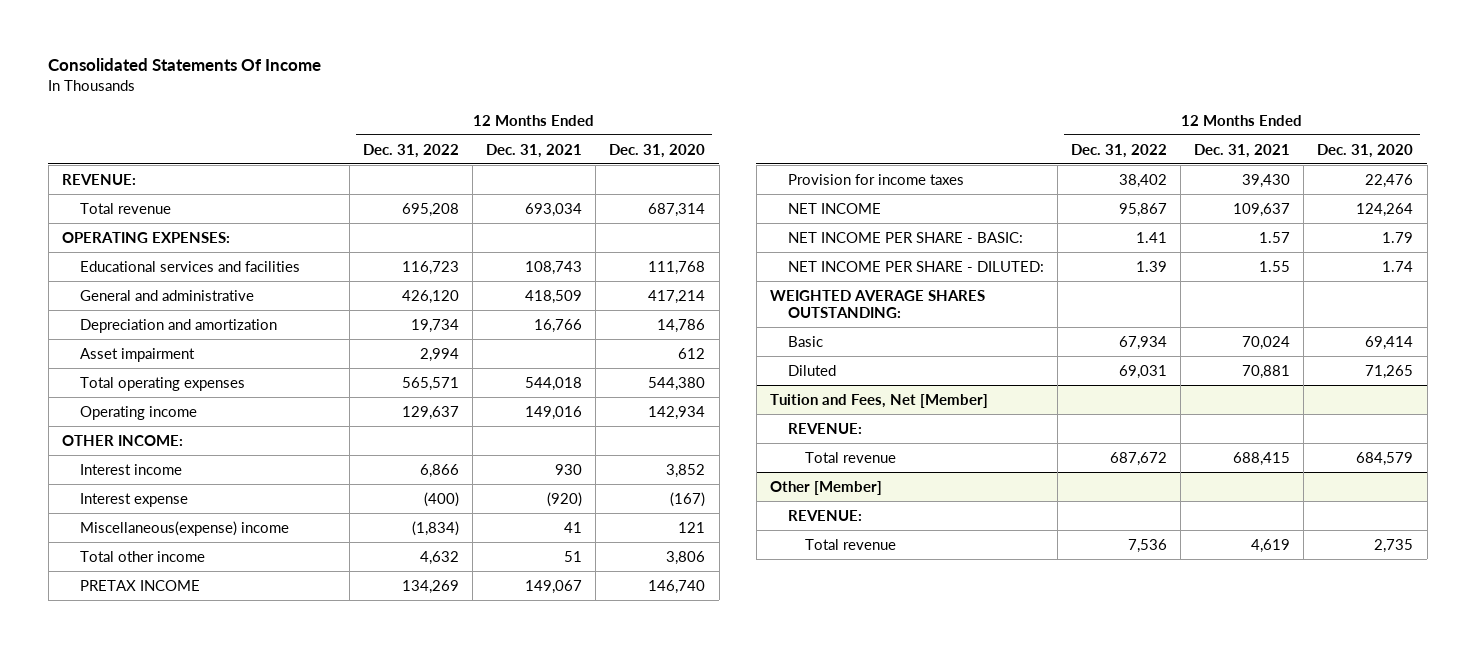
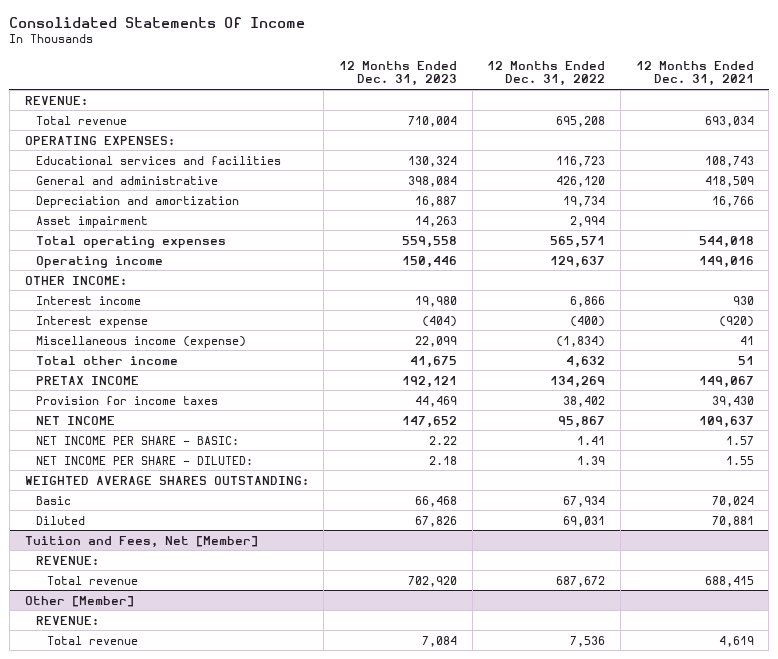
[609,143,706,158] Dec. 31, 2020 -> none
none -> [338,60,457,87] 12 Months Ended Dec. 31, 2023
[79,520,289,536] Miscellaneous(expense) income -> [35,335,246,348] Miscellaneous income (expense)

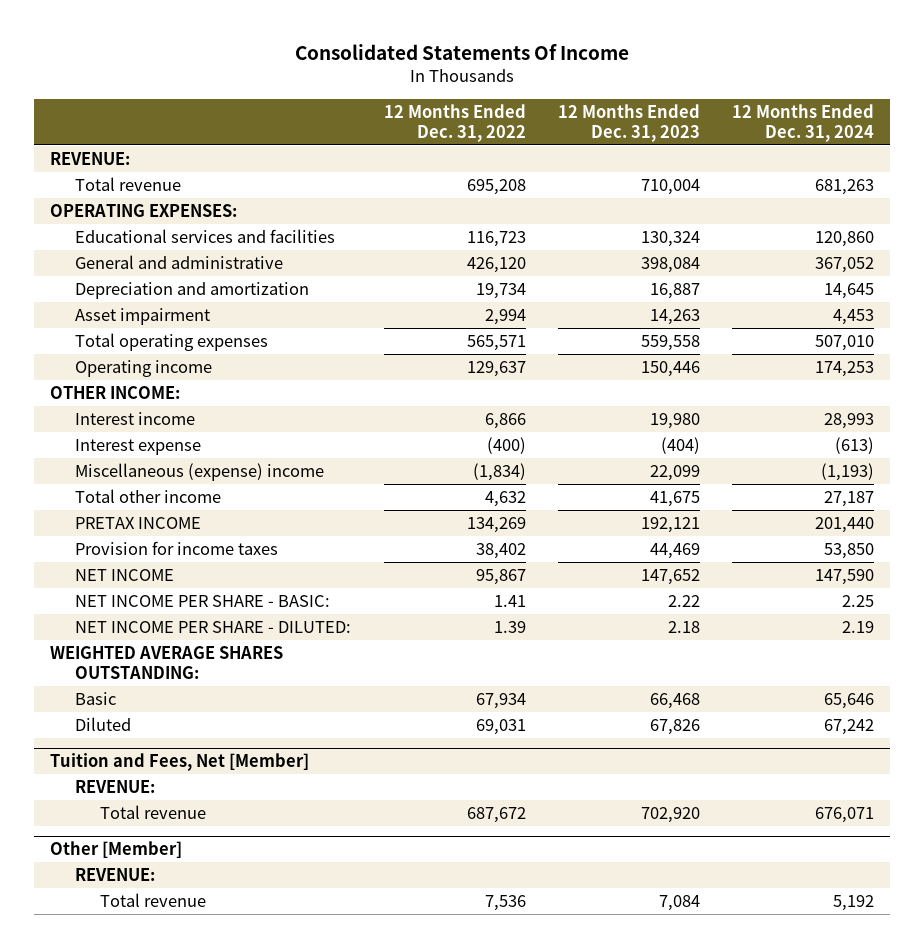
[635,60,754,87] 12 Months Ended Dec. 31, 2021 -> none
none -> [732,103,875,142] 12 Months Ended Dec. 31, 2024
[35,335,246,348] Miscellaneous income (expense) -> [75,462,325,481] Miscellaneous (expense) income

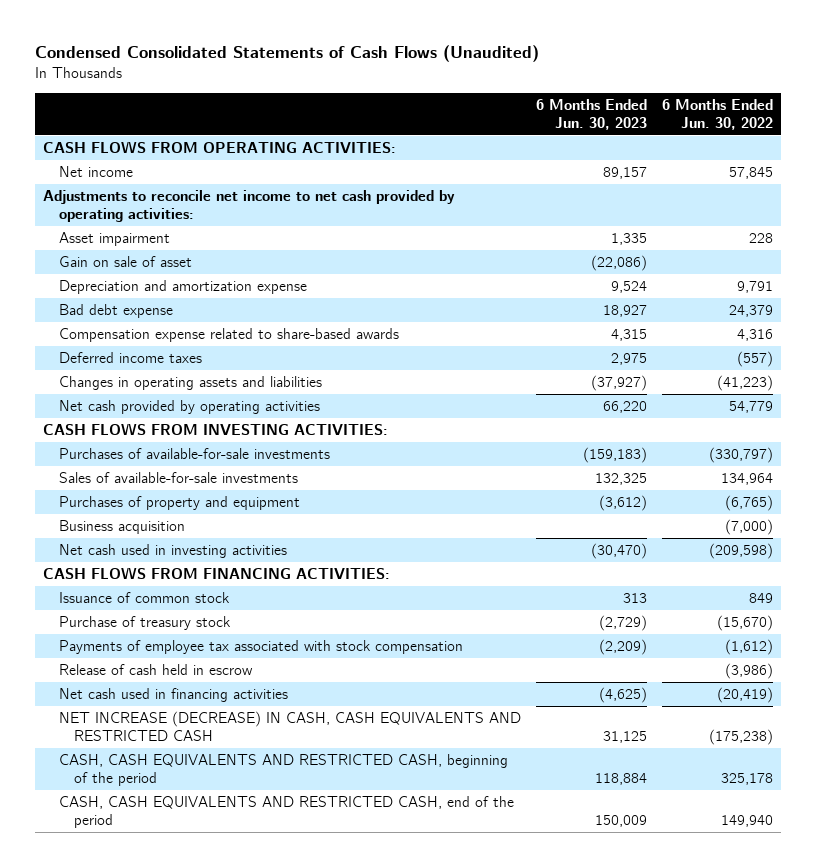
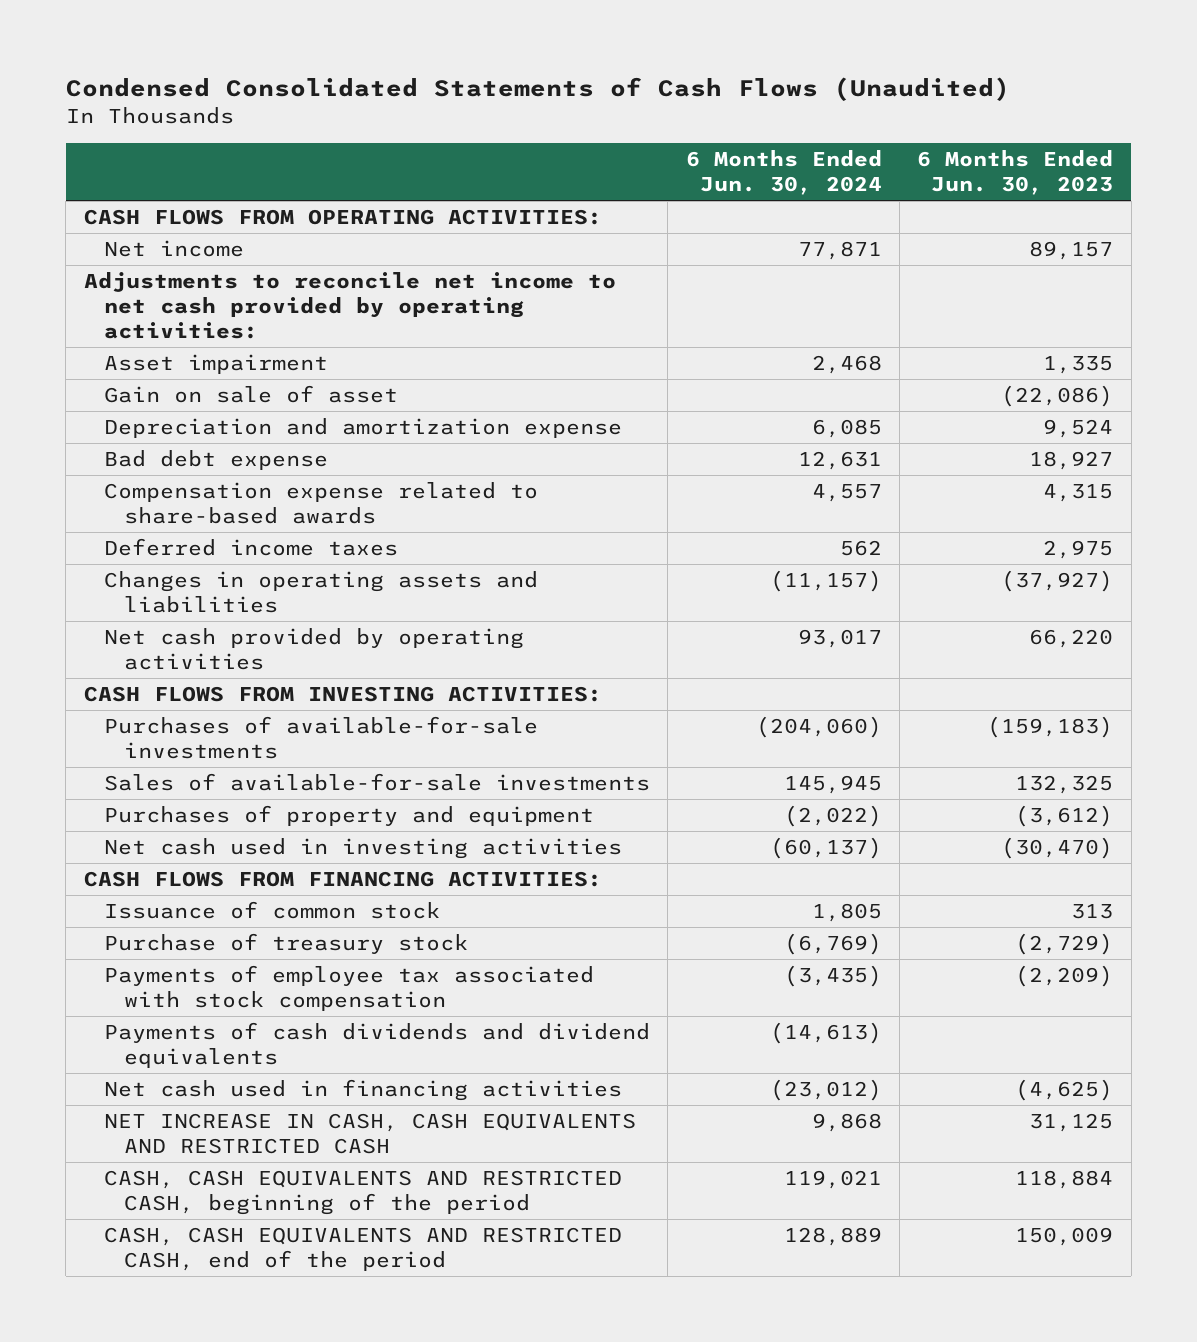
[661,98,773,131] 6 Months Ended Jun. 30, 2022 -> none
none -> [685,149,882,195] 6 Months Ended Jun. 30, 2024
[58,519,185,534] Business acquisition -> none
[58,663,253,675] Release of cash held in escrow -> none
none -> [103,1021,650,1069] Payments of cash dividends and dividend equivalents
[58,710,521,742] NET INCREASE (DECREASE) IN CASH, CASH EQUIVALENTS AND RESTRICTED CASH -> [103,1112,636,1155] NET INCREASE IN CASH, CASH EQUIVALENTS AND RESTRICTED CASH

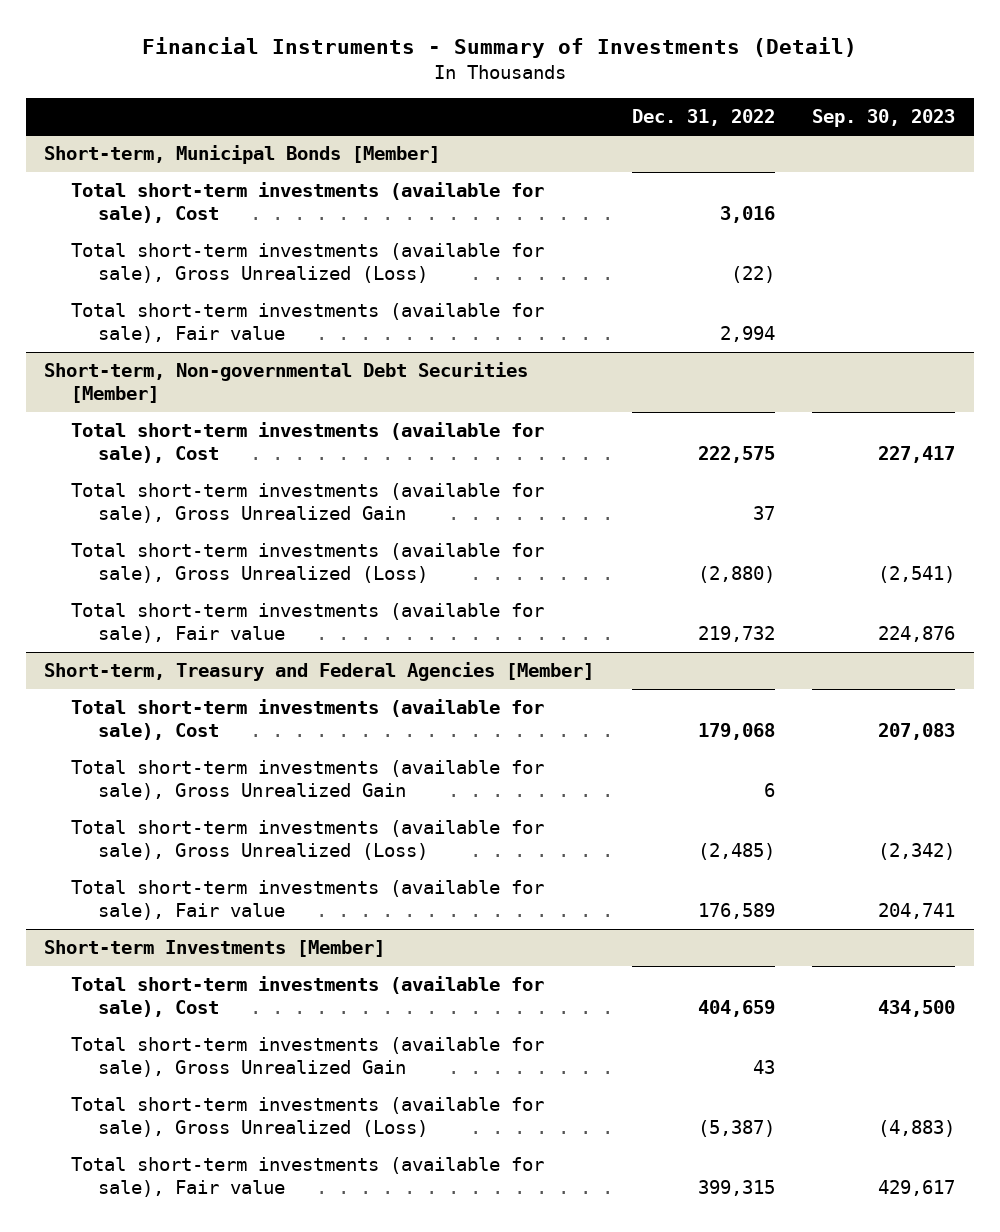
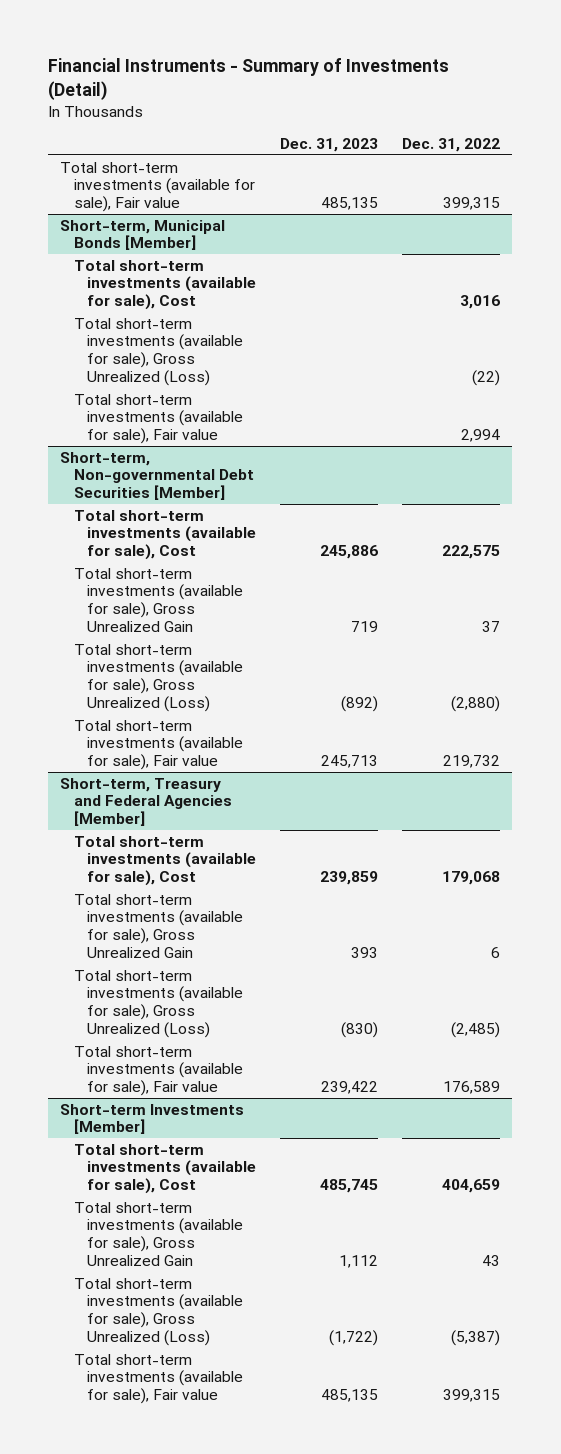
[812,108,956,127] Sep. 30, 2023 -> none
none -> [280,137,379,152] Dec. 31, 2023
none -> [60,161,255,213] Total short-term investments (available for sale), Fair value

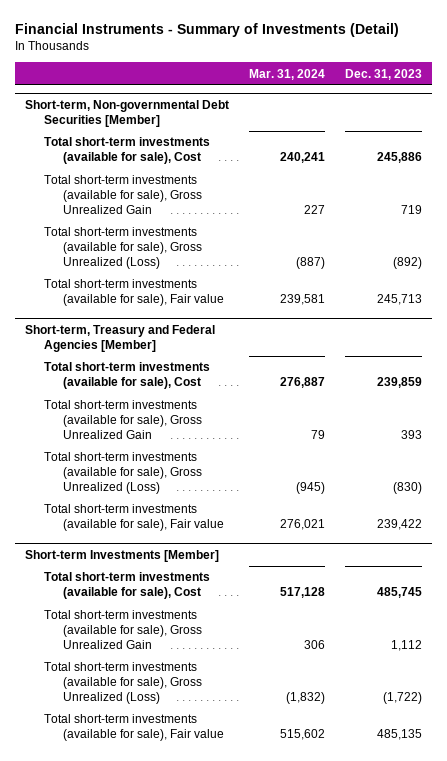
[402,137,501,152] Dec. 31, 2022 -> none
none -> [248,68,325,80] Mar. 31, 2024
[60,161,255,213] Total short-term investments (available for sale), Fair value -> none
[60,219,226,251] Short-term, Municipal Bonds [Member] -> none
[73,259,256,311] Total short-term investments (available for sale), Cost -> none
[73,317,243,387] Total short-term investments (available for sale), Gross Unrealized (Loss) -> none
[73,393,243,445] Total short-term investments (available for sale), Fair value -> none

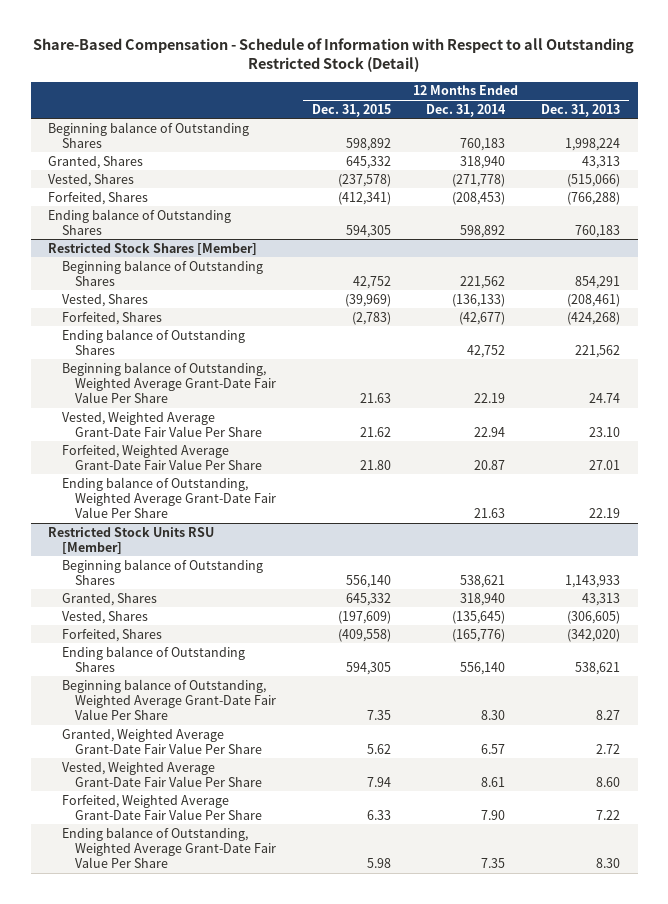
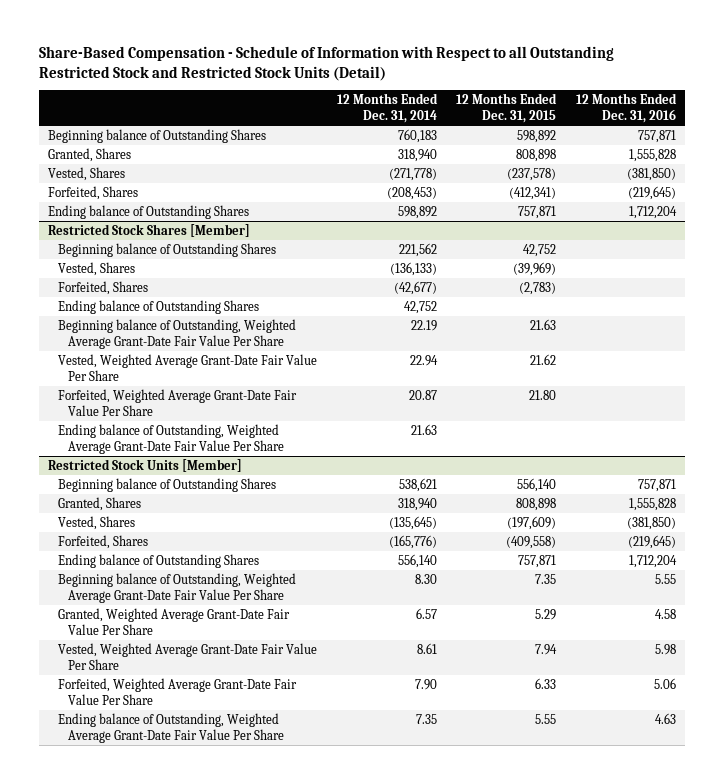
[33,37,635,73] Share-Based Compensation - Schedule of Information with Respect to all Outstanding Restricted Stock (Detail) -> [38,46,614,81] Share-Based Compensation - Schedule of Information with Respect to all Outstanding Restricted Stock and Restricted Stock Units (Detail)
[540,103,620,117] Dec. 31, 2013 -> none
none -> [575,93,677,123] 12 Months Ended Dec. 31, 2016
[345,155,391,169] 645,332 -> [516,148,557,162] 808,898
[345,224,391,238] 594,305 -> [518,205,557,219] 757,871
[48,526,215,554] Restricted Stock Units RSU [Member] -> [48,458,243,472] Restricted Stock Units [Member]
[345,592,391,606] 645,332 -> [516,497,557,511] 808,898
[345,661,391,675] 594,305 -> [518,554,557,568] 757,871
[366,743,391,754] 5.62 -> [535,608,557,620] 5.29
[366,857,391,868] 5.98 -> [535,713,557,724] 5.55

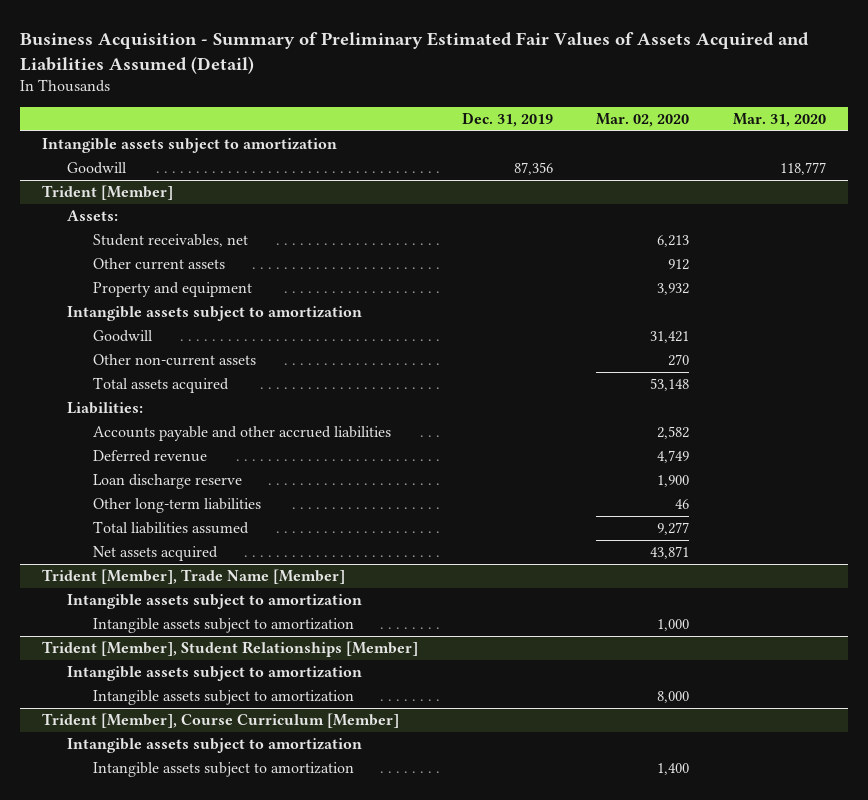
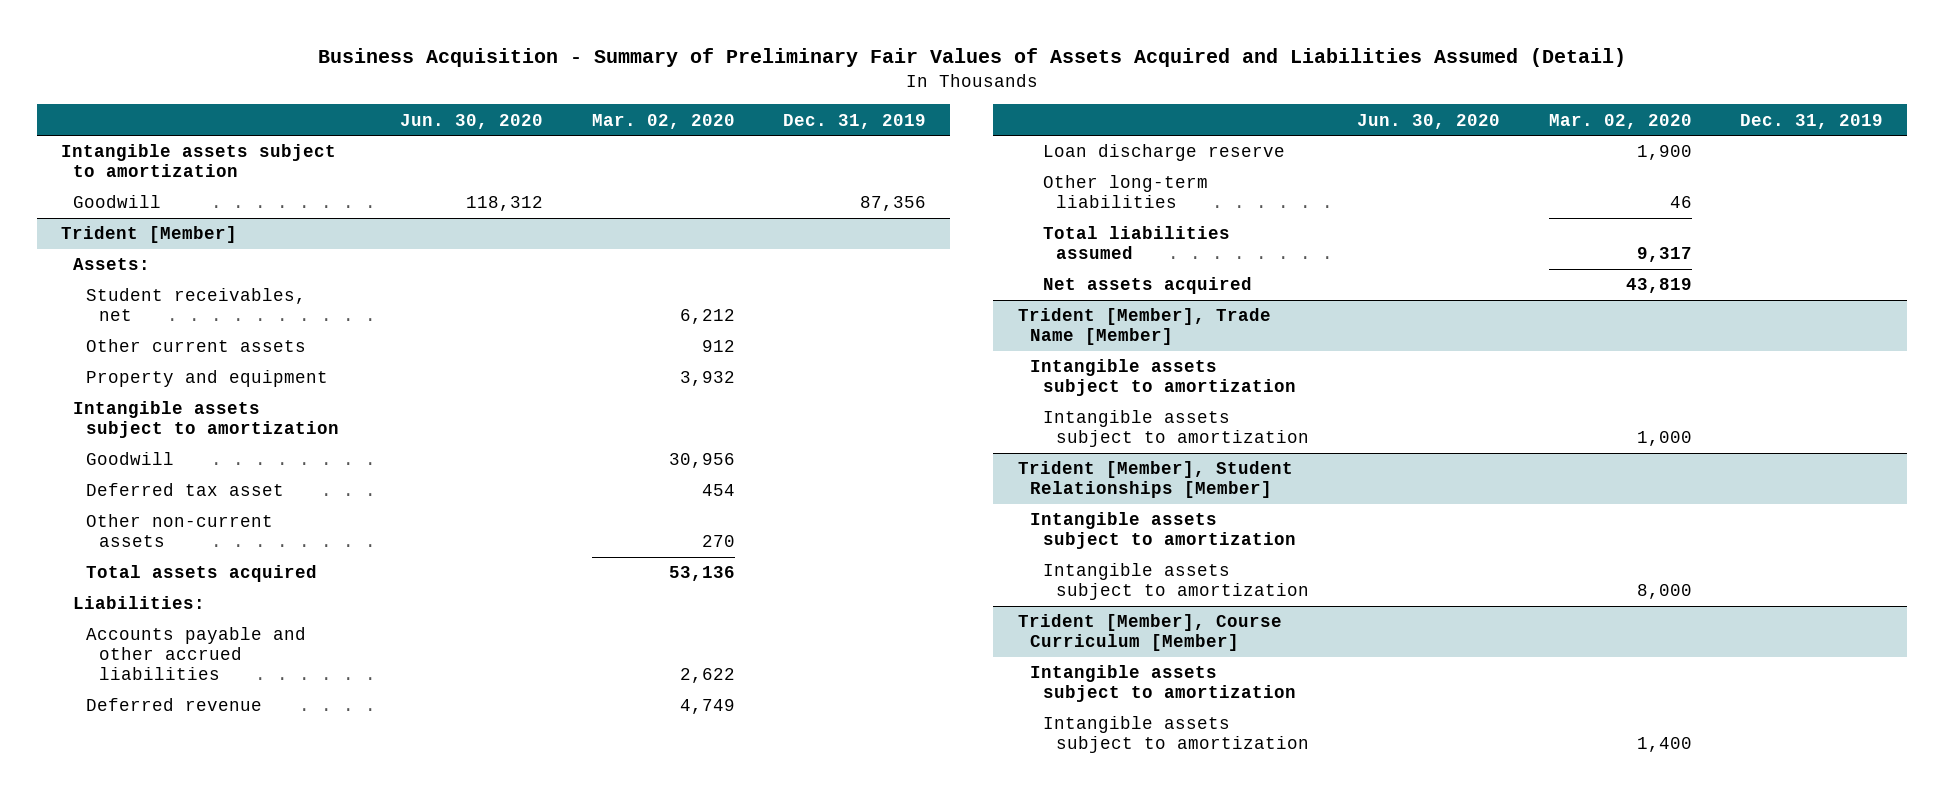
[20,31,810,74] Business Acquisition - Summary of Preliminary Estimated Fair Values of Assets Acquired and Liabilities Assumed (Detail) -> [317,48,1626,68] Business Acquisition - Summary of Preliminary Fair Values of Assets Acquired and Liabilities Assumed (Detail)
[733,113,827,128] Mar. 31, 2020 -> none
none -> [400,113,544,129] Jun. 30, 2020
[657,235,690,248] 6,213 -> [679,309,735,325] 6,212
[650,331,690,344] 31,421 -> [668,453,735,469] 30,956
none -> [86,483,285,497] Deferred tax asset
[650,378,690,392] 53,148 -> [668,566,735,582] 53,136
[657,426,690,440] 2,582 -> [679,668,735,684] 2,622
[657,522,690,536] 9,277 -> [1636,247,1692,263] 9,317
[650,546,690,560] 43,871 -> [1625,278,1692,294] 43,819

